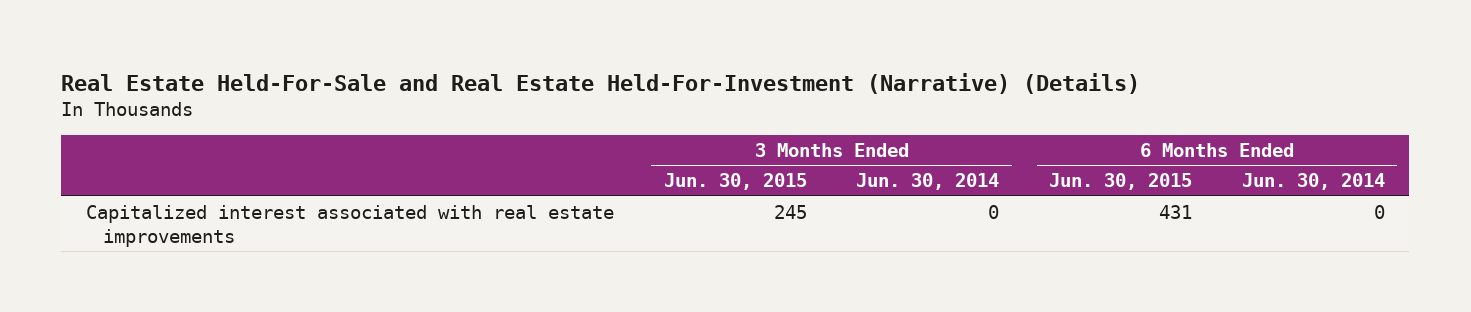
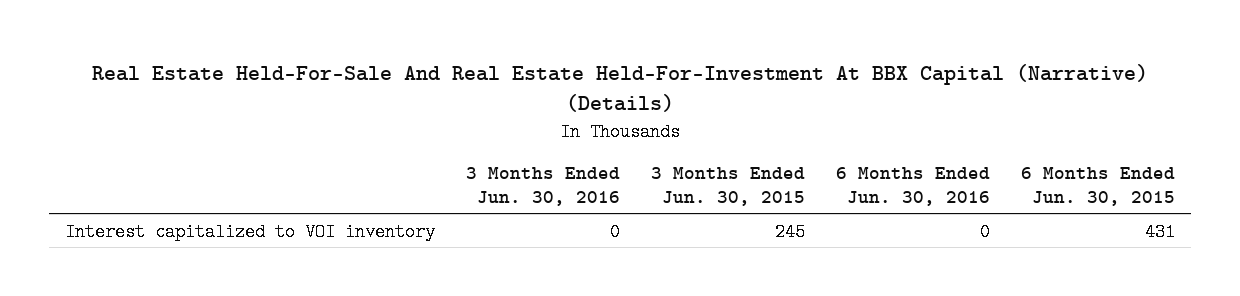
[61,72,1141,94] Real Estate Held-For-Sale and Real Estate Held-For-Investment (Narrative) (Details) -> [91,63,1148,113] Real Estate Held-For-Sale And Real Estate Held-For-Investment At BBX Capital (Narrative) (Details)
[856,173,1000,191] Jun. 30, 2014 -> none
[1241,173,1385,191] Jun. 30, 2014 -> none
none -> [465,167,620,206] 3 Months Ended Jun. 30, 2016
none -> [836,167,991,206] 6 Months Ended Jun. 30, 2016
[86,205,615,248] Capitalized interest associated with real estate improvements -> [64,222,435,241] Interest capitalized to VOI inventory

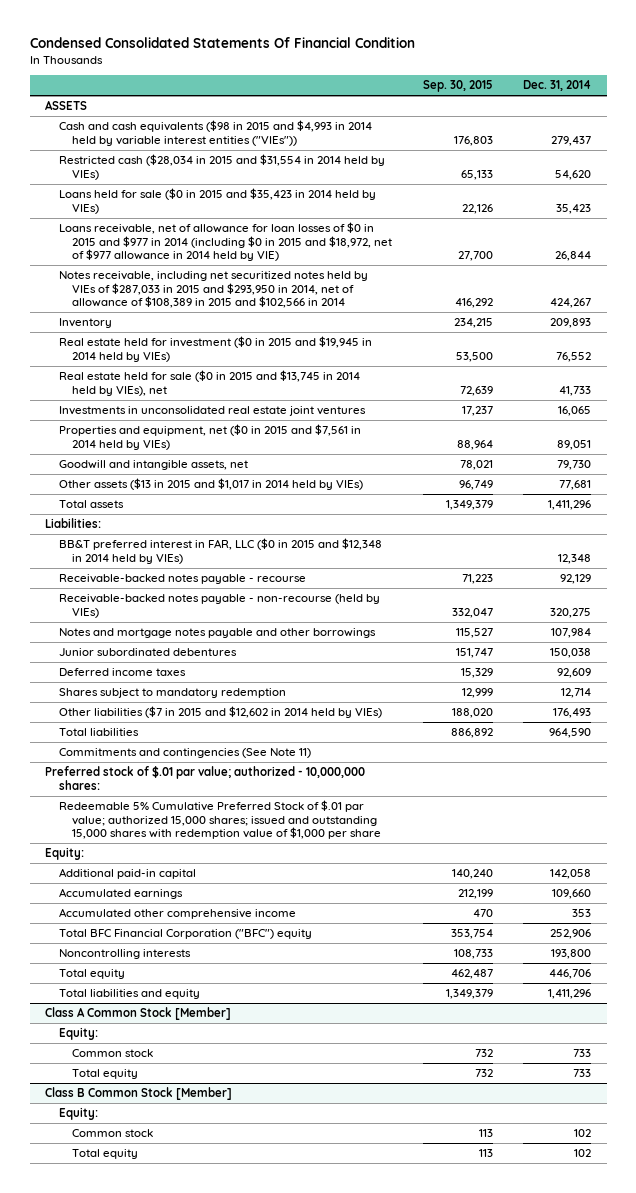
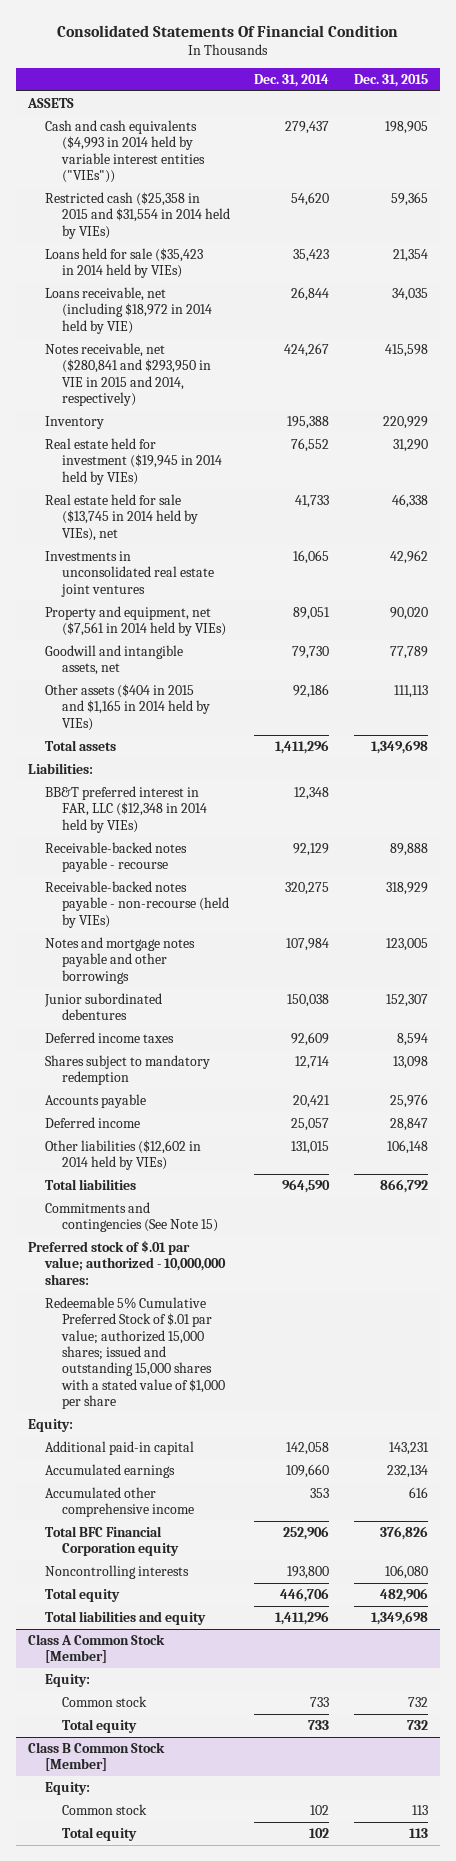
[29,36,415,48] Condensed Consolidated Statements Of Financial Condition -> [57,24,399,37] Consolidated Statements Of Financial Condition
[422,80,493,93] Sep. 30, 2015 -> none
none -> [353,73,428,87] Dec. 31, 2015
[58,120,372,146] Cash and cash equivalents ($98 in 2015 and $4,993 in 2014 held by variable interest entities ("VIEs")) -> [45,119,205,184] Cash and cash equivalents ($4,993 in 2014 held by variable interest entities ("VIEs"))
[58,154,385,180] Restricted cash ($28,034 in 2015 and $31,554 in 2014 held by VIEs) -> [45,191,230,239] Restricted cash ($25,358 in 2015 and $31,554 in 2014 held by VIEs)
[58,188,376,214] Loans held for sale ($0 in 2015 and $35,423 in 2014 held by VIEs) -> [45,247,204,279] Loans held for sale ($35,423 in 2014 held by VIEs)
[58,222,393,262] Loans receivable, net of allowance for loan losses of $0 in 2015 and $977 in 2014 (including $0 in 2015 and $18,972, net of $977 allowance in 2014 held by VIE) -> [45,286,212,334] Loans receivable, net (including $18,972 in 2014 held by VIE)
[58,271,368,309] Notes receivable, including net securitized notes held by VIEs of $287,033 in 2015 and $293,950 in 2014, net of allowance of $108,389 in 2015 and $102,566 in 2014 -> [45,342,211,407] Notes receivable, net ($280,841 and $293,950 in VIE in 2015 and 2014, respectively)
[550,318,592,329] 209,893 -> [287,415,330,429] 195,388
[58,336,372,362] Real estate held for investment ($0 in 2015 and $19,945 in 2014 held by VIEs) -> [45,437,222,485] Real estate held for investment ($19,945 in 2014 held by VIEs)
[58,370,360,396] Real estate held for sale ($0 in 2015 and $13,745 in 2014 held by VIEs), net -> [45,493,198,541] Real estate held for sale ($13,745 in 2014 held by VIEs), net
[58,424,361,450] Properties and equipment, net ($0 in 2015 and $7,561 in 2014 held by VIEs) -> [45,605,226,637] Property and equipment, net ($7,561 in 2014 held by VIEs)
[58,478,363,491] Other assets ($13 in 2015 and $1,017 in 2014 held by VIEs) -> [45,683,210,731] Other assets ($404 in 2015 and $1,165 in 2014 held by VIEs)
[559,480,592,491] 77,681 -> [293,683,330,698] 92,186
[58,538,382,564] BB&T preferred interest in FAR, LLC ($0 in 2015 and $12,348 in 2014 held by VIEs) -> [45,785,207,833] BB&T preferred interest in FAR, LLC ($12,348 in 2014 held by VIEs)
none -> [45,1093,147,1108] Accounts payable
none -> [45,1116,141,1128] Deferred income
[58,706,382,719] Other liabilities ($7 in 2015 and $12,602 in 2014 held by VIEs) -> [45,1139,202,1171] Other liabilities ($12,602 in 2014 held by VIEs)
[553,708,592,719] 176,493 -> [291,1140,330,1154] 131,015
[58,748,311,759] Commitments and contingencies (See Note 11) -> [45,1201,218,1233] Commitments and contingencies (See Note 15)
[58,800,382,840] Redeemable 5% Cumulative Preferred Stock of $.01 par value; authorized 15,000 shares; issued and outstanding 15,000 shares with redemption value of $1,000 per share -> [45,1296,225,1410] Redeemable 5% Cumulative Preferred Stock of $.01 par value; authorized 15,000 shares; issued and outstanding 15,000 shares with a stated value of $1,000 per share
[58,929,312,940] Total BFC Financial Corporation ("BFC") equity -> [45,1525,179,1557] Total BFC Financial Corporation equity

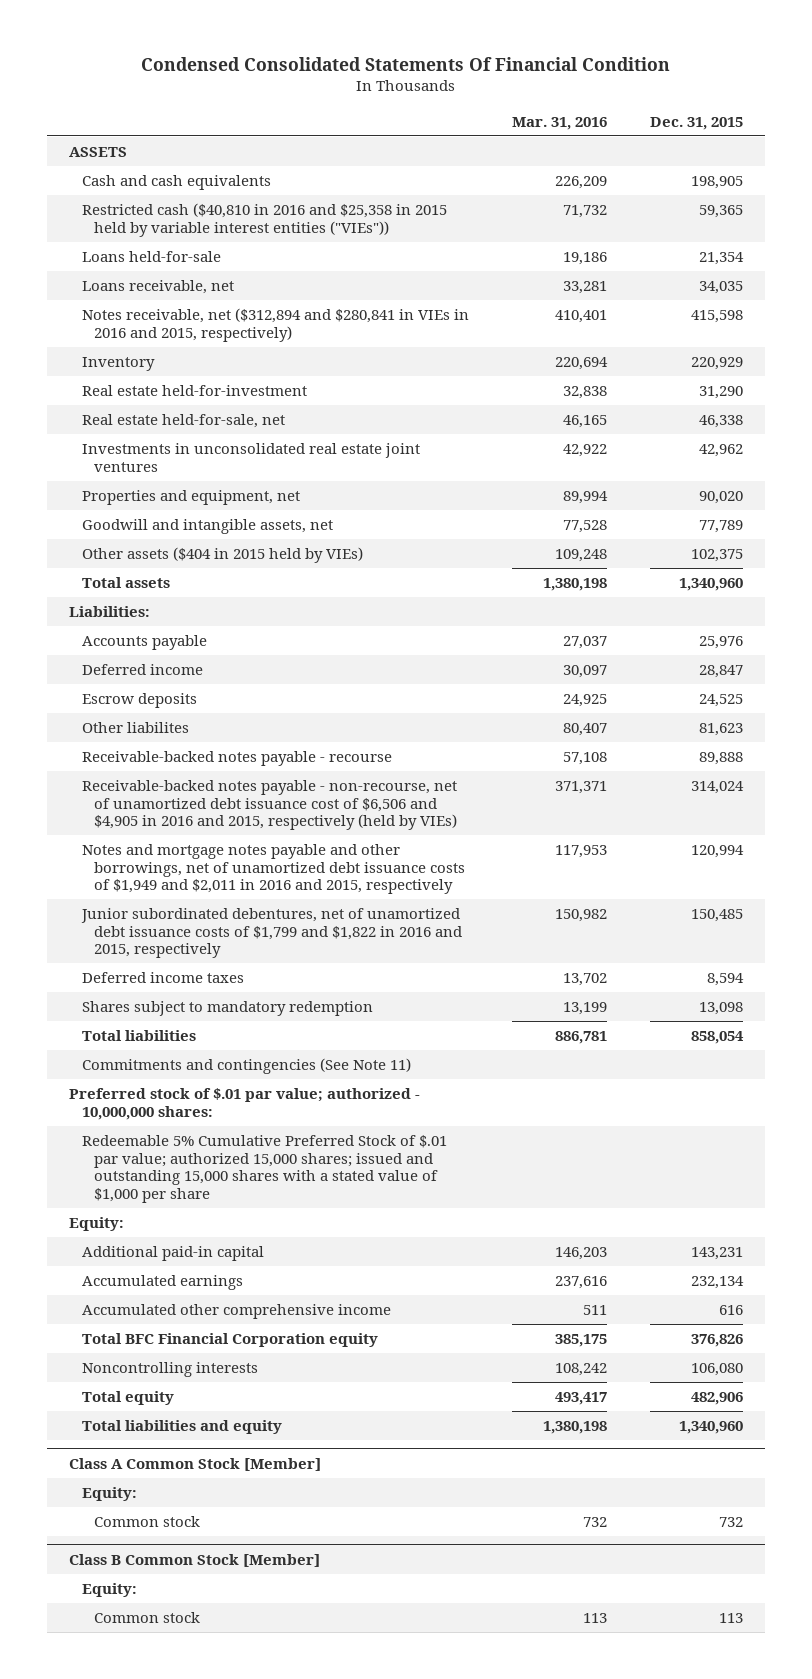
[57,24,399,37] Consolidated Statements Of Financial Condition -> [141,56,671,71] Condensed Consolidated Statements Of Financial Condition
[254,73,330,87] Dec. 31, 2014 -> none
none -> [511,116,607,130] Mar. 31, 2016
[45,119,205,184] Cash and cash equivalents ($4,993 in 2014 held by variable interest entities ("VIEs")) -> [81,174,271,190] Cash and cash equivalents
[45,191,230,239] Restricted cash ($25,358 in 2015 and $31,554 in 2014 held by VIEs) -> [81,202,447,237] Restricted cash ($40,810 in 2016 and $25,358 in 2015 held by variable interest entities ("VIEs"))
[45,247,204,279] Loans held for sale ($35,423 in 2014 held by VIEs) -> [81,250,221,262] Loans held-for-sale
[45,286,212,334] Loans receivable, net (including $18,972 in 2014 held by VIE) -> [81,279,234,294] Loans receivable, net
[45,342,211,407] Notes receivable, net ($280,841 and $293,950 in VIE in 2015 and 2014, respectively) -> [81,307,469,342] Notes receivable, net ($312,894 and $280,841 in VIEs in 2016 and 2015, respectively)
[45,437,222,485] Real estate held for investment ($19,945 in 2014 held by VIEs) -> [81,384,307,396] Real estate held-for-investment
[45,493,198,541] Real estate held for sale ($13,745 in 2014 held by VIEs), net -> [81,413,285,428] Real estate held-for-sale, net
[45,605,226,637] Property and equipment, net ($7,561 in 2014 held by VIEs) -> [81,489,300,505] Properties and equipment, net
[45,683,210,731] Other assets ($404 in 2015 and $1,165 in 2014 held by VIEs) -> [81,546,363,563] Other assets ($404 in 2015 held by VIEs)
[393,684,428,698] 111,113 -> [691,548,744,562] 102,375
[370,739,428,754] 1,349,698 -> [679,577,744,591] 1,340,960
[45,785,207,833] BB&T preferred interest in FAR, LLC ($12,348 in 2014 held by VIEs) -> none
[45,1093,147,1108] Accounts payable -> [81,634,207,650] Accounts payable
[45,1116,141,1128] Deferred income -> [81,663,203,675] Deferred income
none -> [81,692,197,708] Escrow deposits
none -> [81,721,189,733] Other liabilites
[44,992,163,1021] Junior subordinated debentures -> none
[45,880,229,928] Receivable-backed notes payable - non-recourse (held by VIEs) -> [81,779,458,831] Receivable-backed notes payable - non-recourse, net of unamortized debt issuance cost of $6,506 and $4,905 in 2016 and 2015, respectively (held by VIEs)
[385,881,428,895] 318,929 -> [691,780,745,794] 314,024
[45,936,196,984] Notes and mortgage notes payable and other borrowings -> [81,843,466,895] Notes and mortgage notes payable and other borrowings, net of unamortized debt issuance costs of $1,949 and $2,011 in 2016 and 2015, respectively
[385,937,428,951] 123,005 -> [691,844,745,858] 120,994
none -> [80,907,463,959] Junior subordinated debentures, net of unamortized debt issuance costs of $1,799 and $1,822 in 2016 and 2015, respectively
[45,1139,202,1171] Other liabilities ($12,602 in 2014 held by VIEs) -> none
[379,1178,428,1193] 866,792 -> [691,1030,745,1044] 858,054
[45,1201,218,1233] Commitments and contingencies (See Note 15) -> [81,1057,411,1074] Commitments and contingencies (See Note 11)
[370,1610,428,1625] 1,349,698 -> [679,1420,744,1434] 1,340,960
[61,1718,137,1733] Total equity -> none
[61,1826,137,1841] Total equity -> none

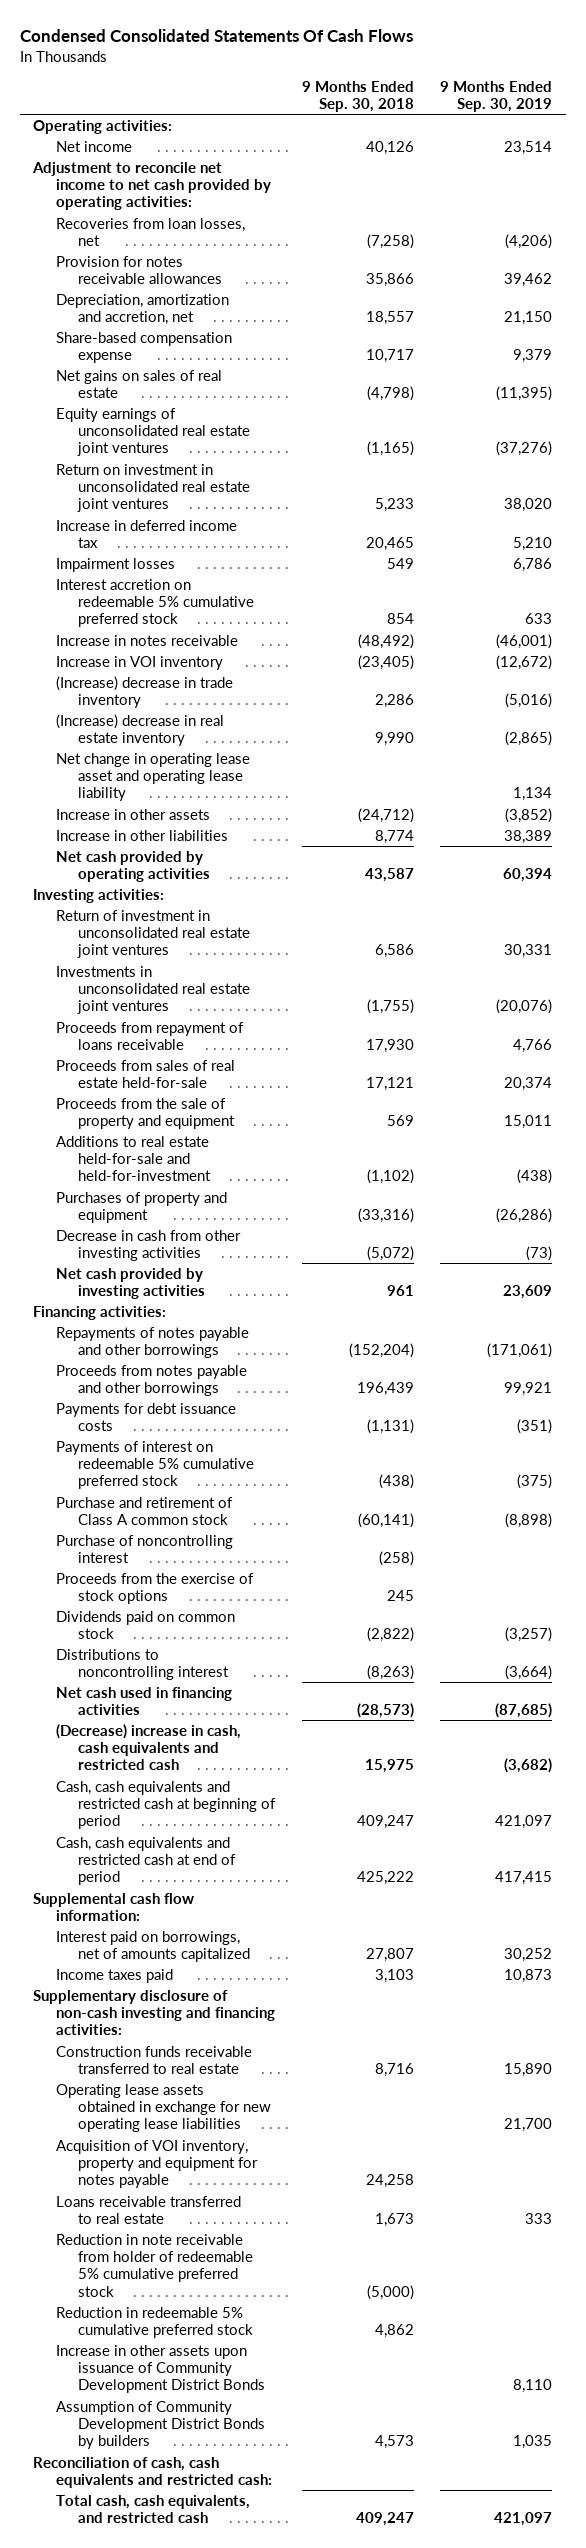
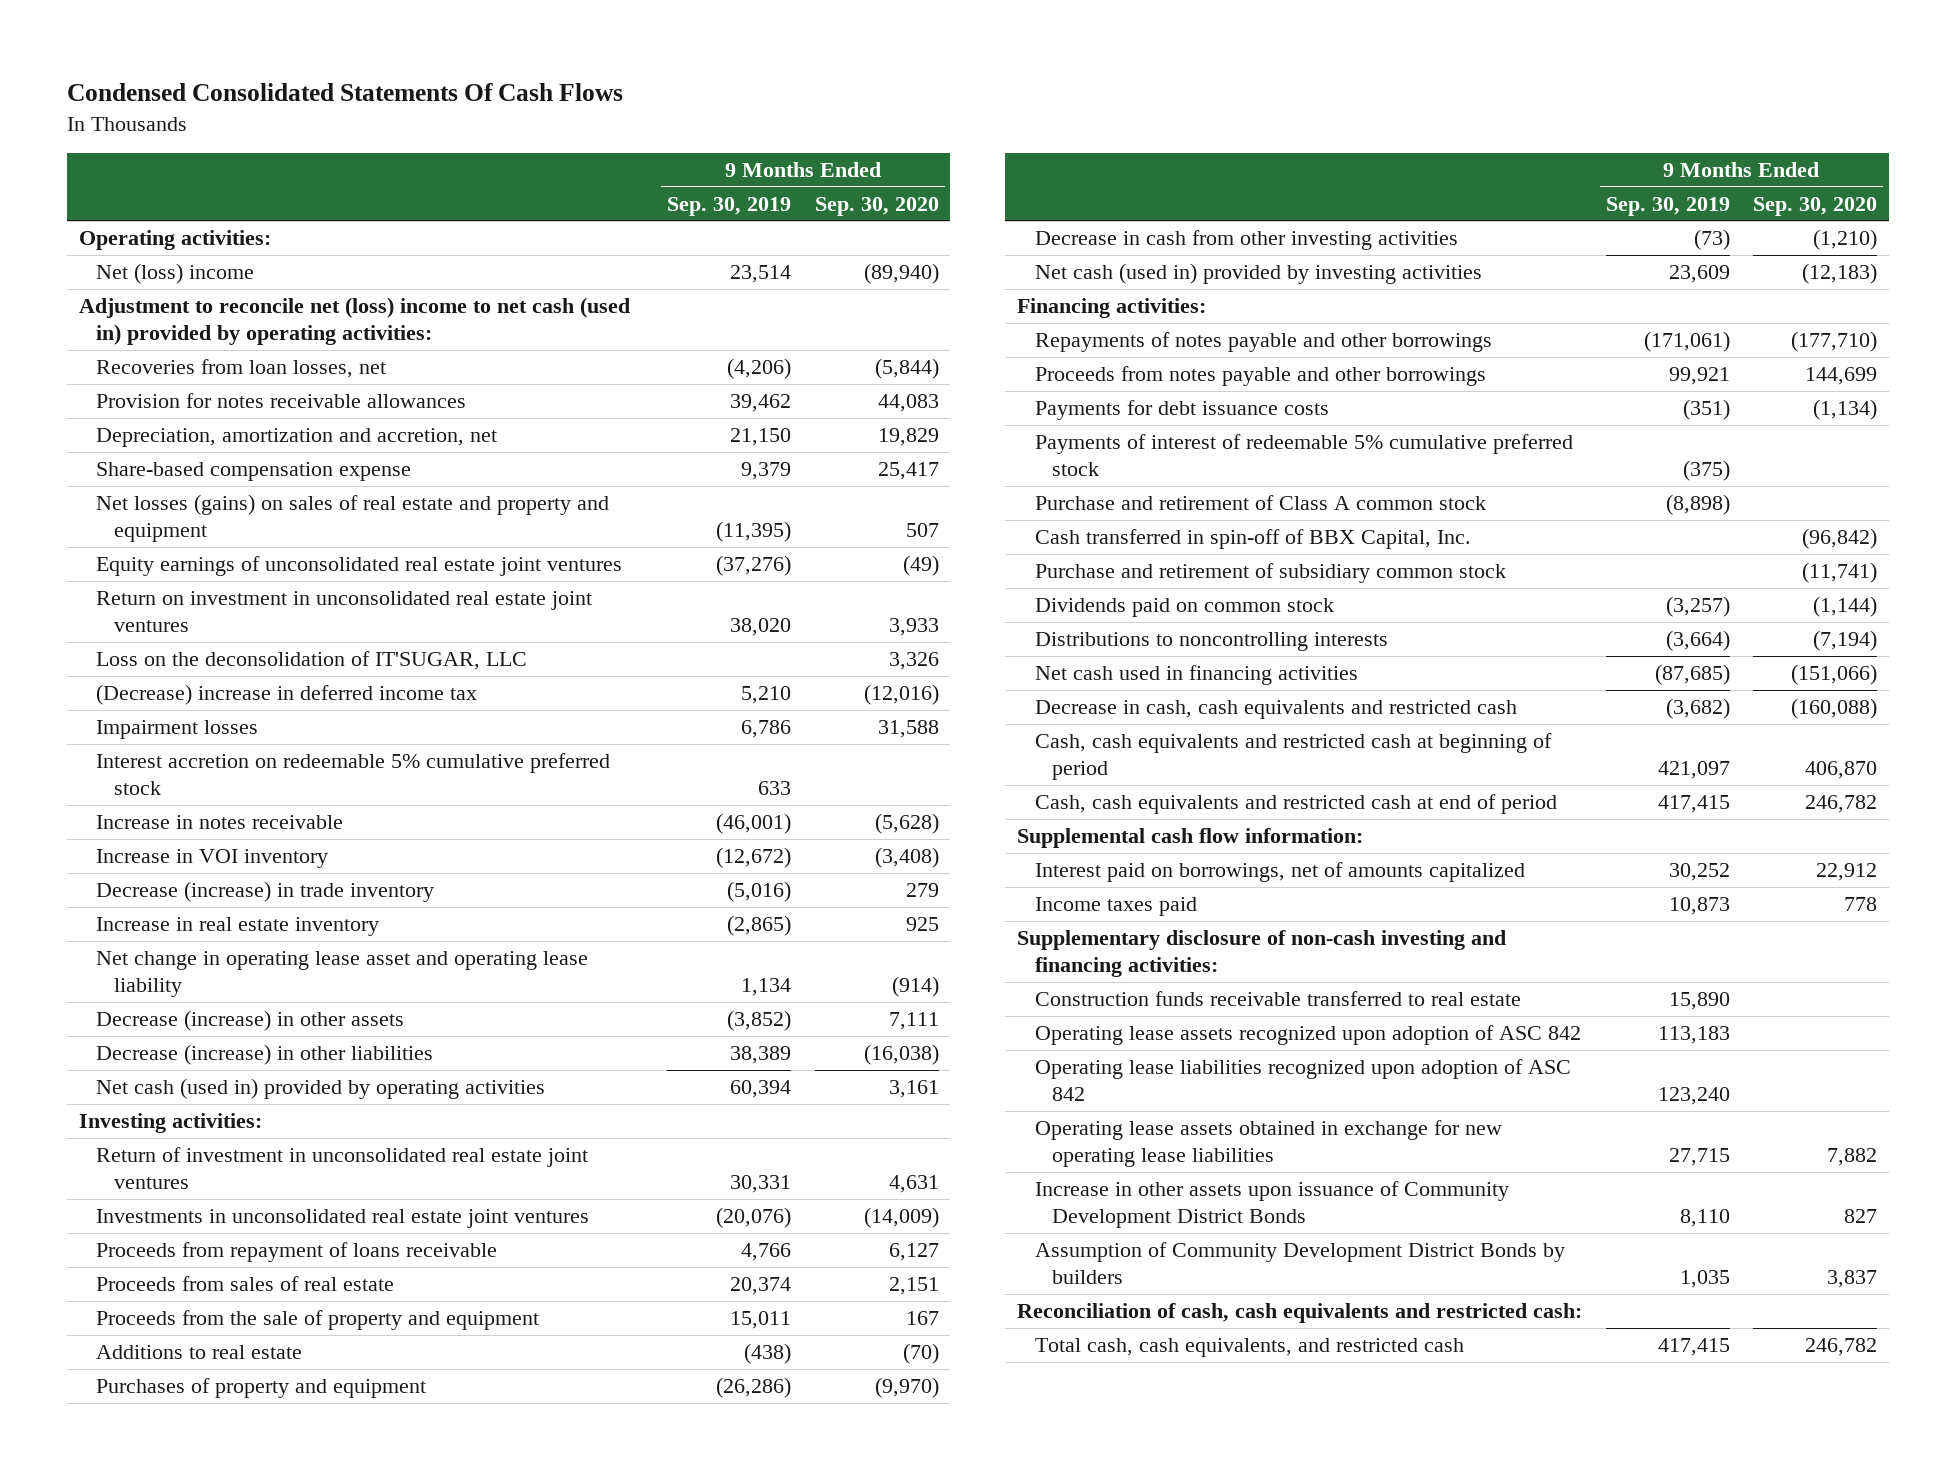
[301,80,414,112] 9 Months Ended Sep. 30, 2018 -> none
none -> [814,196,939,216] Sep. 30, 2020
[55,140,132,152] Net income -> [96,262,255,284] Net (loss) income
[32,161,271,211] Adjustment to reconcile net income to net cash provided by operating activities: -> [78,296,630,345] Adjustment to reconcile net (loss) income to net cash (used in) provided by operating activities:
[55,369,222,399] Net gains on sales of real estate -> [96,493,610,542] Net losses (gains) on sales of real estate and property and equipment
none -> [96,650,528,670] Loss on the deconsolidation of IT'SUGAR, LLC
[55,519,237,549] Increase in deferred income tax -> [96,683,478,705] (Decrease) increase in deferred income tax
[55,675,233,709] (Increase) decrease in trade inventory -> [96,880,435,902] Decrease (increase) in trade inventory
[55,713,224,747] (Increase) decrease in real estate inventory -> [96,916,380,936] Increase in real estate inventory
[55,808,210,820] Increase in other assets -> [96,1009,405,1031] Decrease (increase) in other assets
[55,829,228,841] Increase in other liabilities -> [96,1043,434,1065] Decrease (increase) in other liabilities
[55,850,211,883] Net cash provided by operating activities -> [96,1077,546,1099] Net cash (used in) provided by operating activities
[55,1059,235,1089] Proceeds from sales of real estate held-for-sale -> [96,1275,395,1291] Proceeds from sales of real estate
[55,1135,212,1182] Additions to real estate held-for-sale and held-for-investment -> [96,1344,303,1359] Additions to real estate
[55,1267,206,1300] Net cash provided by investing activities -> [1034,262,1482,284] Net cash (used in) provided by investing activities
[55,1440,255,1490] Payments of interest on redeemable 5% cumulative preferred stock -> [1034,433,1573,476] Payments of interest of redeemable 5% cumulative preferred stock
[55,1534,233,1564] Purchase of noncontrolling interest -> none
[55,1572,254,1605] Proceeds from the exercise of stock options -> none
none -> [1034,528,1471,549] Cash transferred in spin-off of BBX Capital, Inc.
none -> [1034,562,1506,583] Purchase and retirement of subsidiary common stock
[55,1648,230,1681] Distributions to noncontrolling interest -> [1034,631,1388,651] Distributions to noncontrolling interests
[55,1723,241,1771] (Decrease) increase in cash, cash equivalents and restricted cash -> [1034,699,1517,719] Decrease in cash, cash equivalents and restricted cash
[55,2139,259,2189] Acquisition of VOI inventory, property and equipment for notes payable -> none
[55,2195,241,2225] Loans receivable transferred to real estate -> none
[55,2233,254,2297] Reduction in note receivable from holder of redeemable 5% cumulative preferred stock -> none
[55,2306,254,2339] Reduction in redeemable 5% cumulative preferred stock -> none
none -> [1034,1024,1581,1045] Operating lease assets recognized upon adoption of ASC 842
none -> [1034,1058,1571,1101] Operating lease liabilities recognized upon adoption of ASC 842
[504,2118,553,2133] 21,700 -> [1668,1147,1730,1166] 27,715
[494,2512,553,2527] 421,097 -> [1657,1337,1730,1356] 417,415

